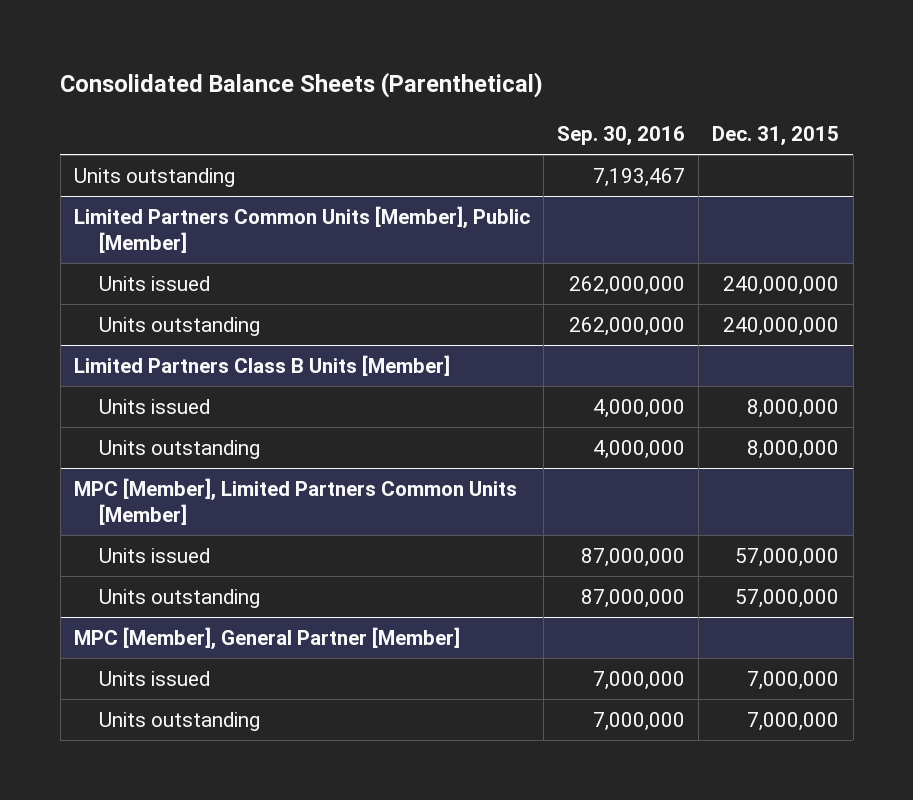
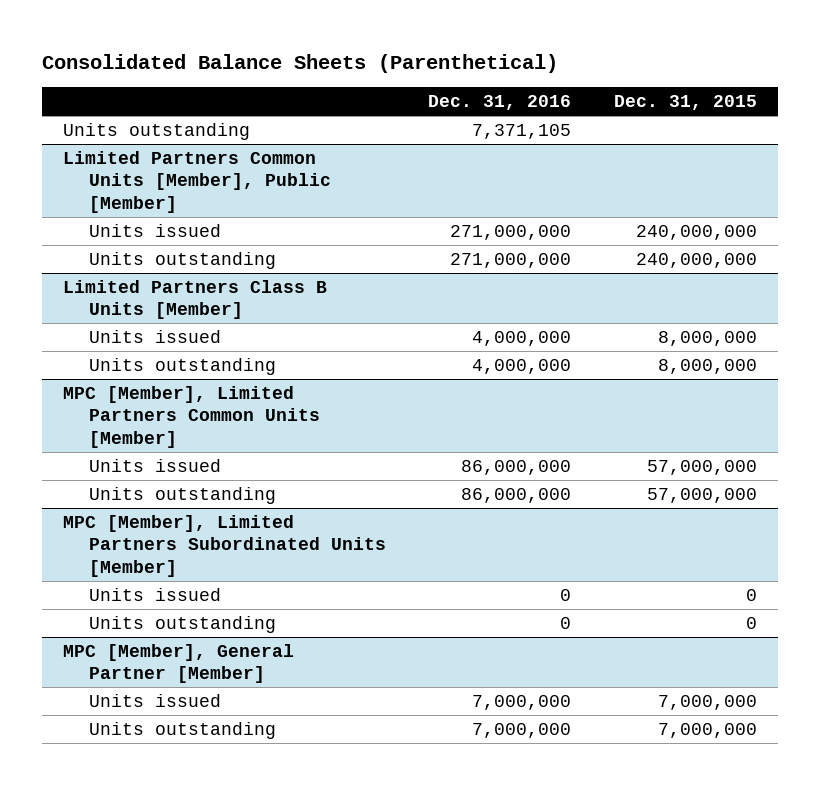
[557,125,686,146] Sep. 30, 2016 -> none
none -> [428,94,572,110] Dec. 31, 2016
none -> [62,514,386,577] MPC [Member], Limited Partners Subordinated Units [Member]
none -> [88,587,221,601] Units issued
none -> [88,615,276,633] Units outstanding

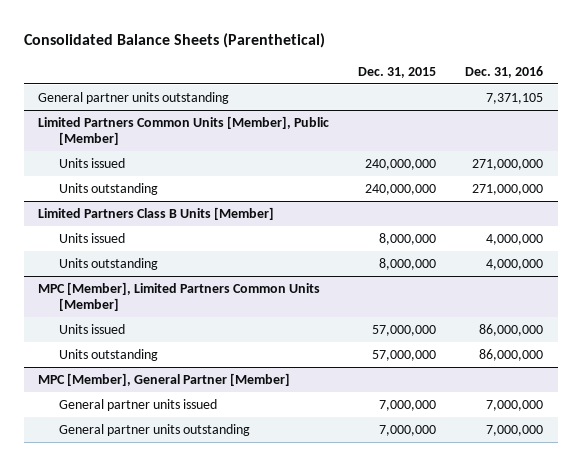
[62,122,250,140] Units outstanding -> [38,92,230,105] General partner units outstanding
[62,514,386,577] MPC [Member], Limited Partners Subordinated Units [Member] -> none
[88,587,221,601] Units issued -> none
[88,615,276,633] Units outstanding -> none
[88,693,221,707] Units issued -> [58,399,217,412] General partner units issued
[88,721,276,739] Units outstanding -> [58,424,250,437] General partner units outstanding

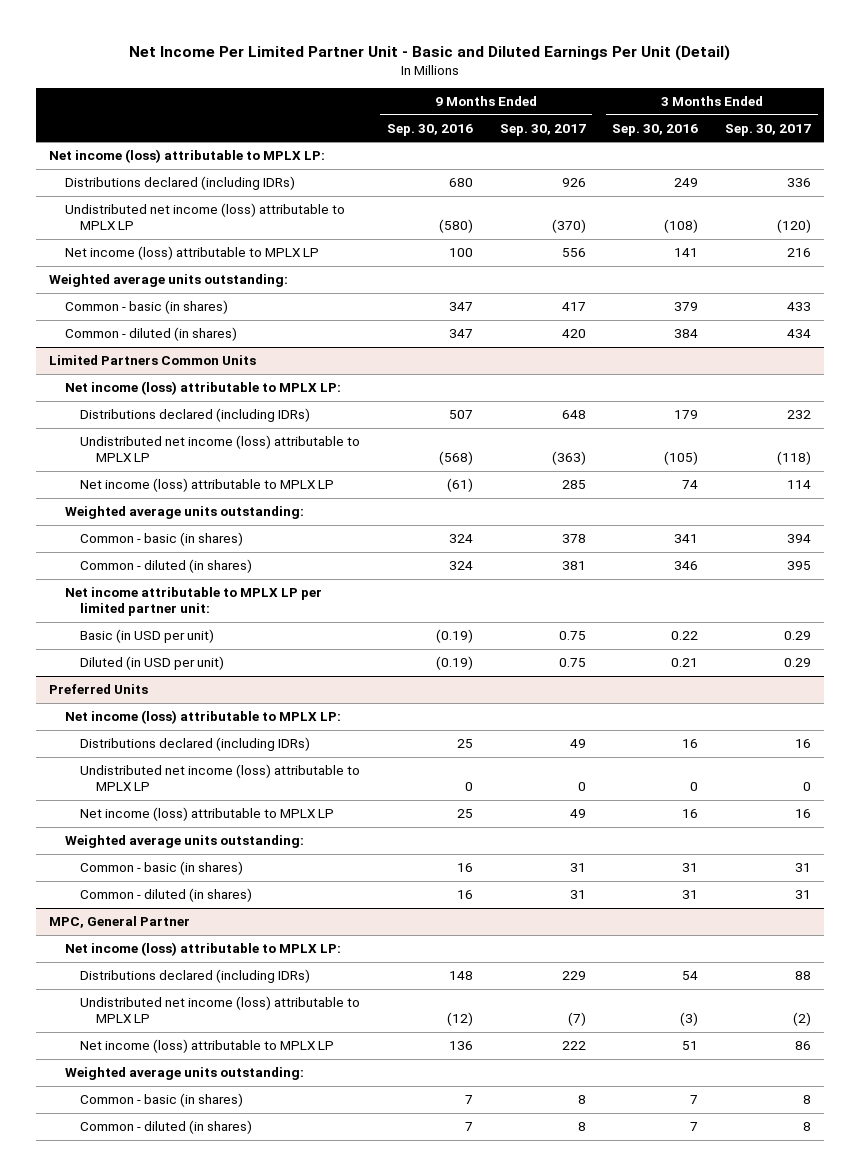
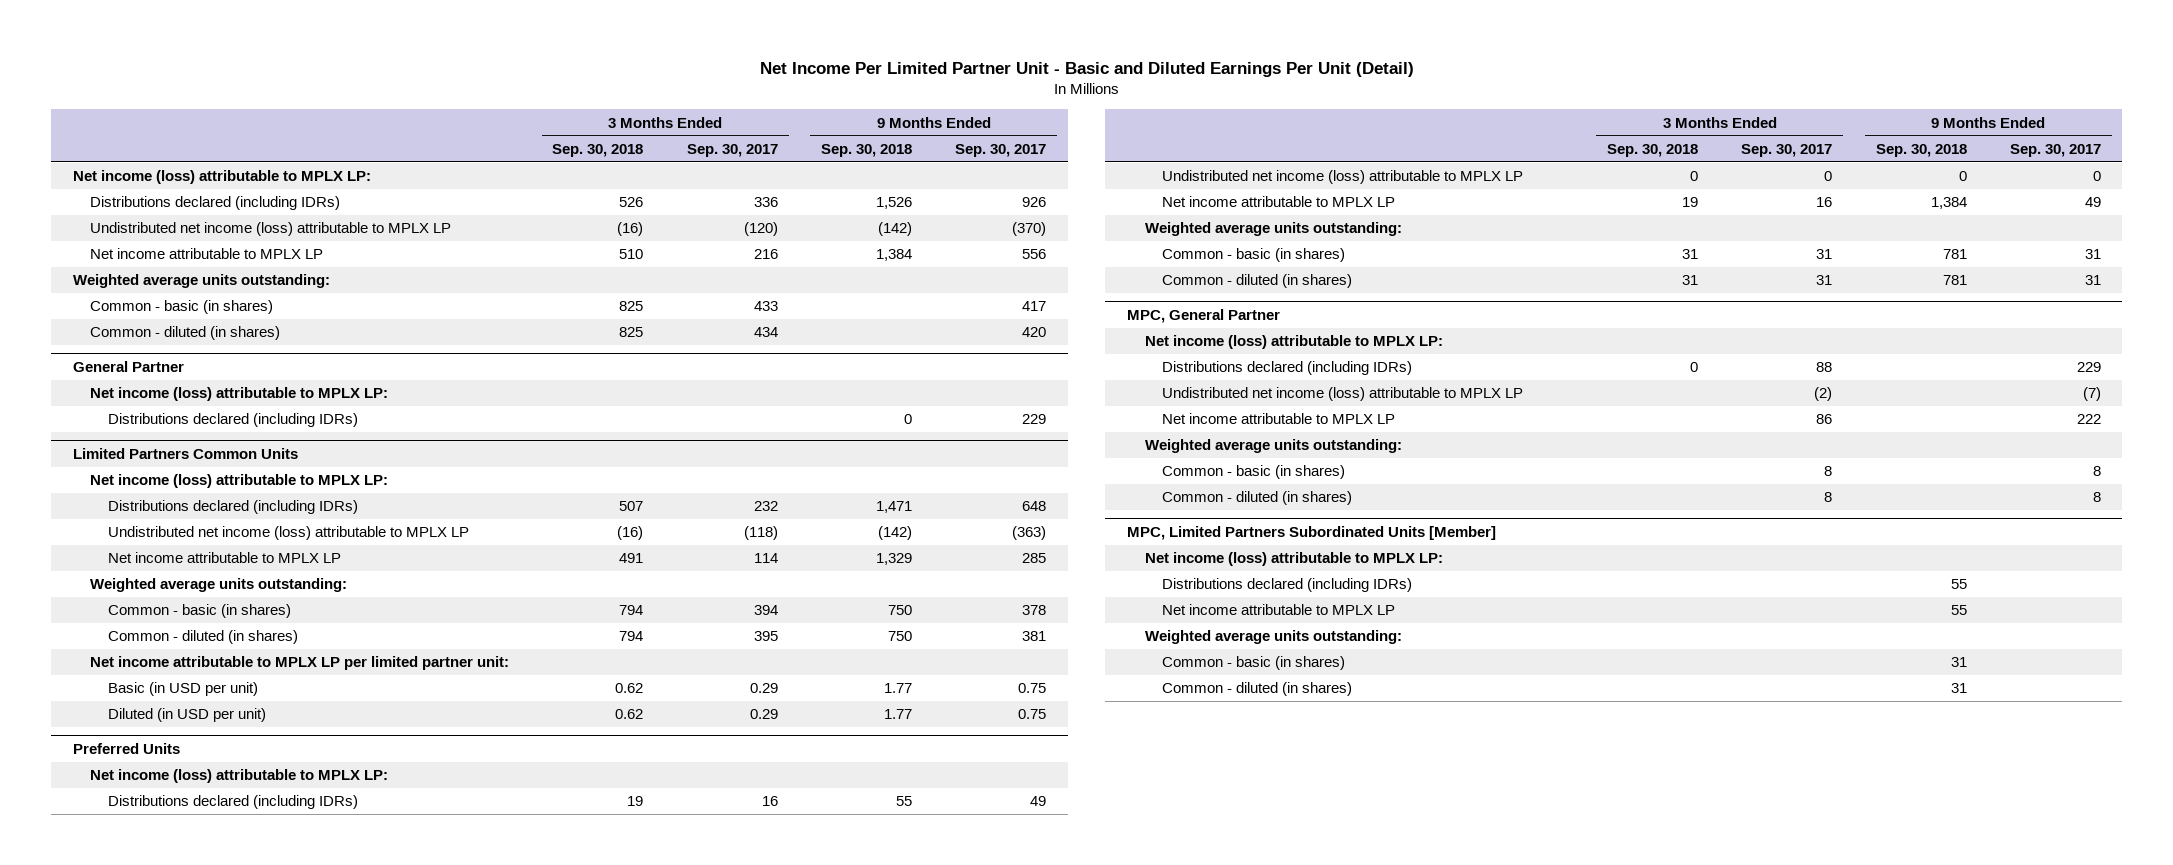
[386,123,473,136] Sep. 30, 2016 -> none
[612,123,699,136] Sep. 30, 2016 -> none
none -> [552,143,644,157] Sep. 30, 2018
none -> [821,143,913,157] Sep. 30, 2018
[64,246,319,261] Net income (loss) attributable to MPLX LP -> [90,248,324,260] Net income attributable to MPLX LP
none -> [72,361,184,373] General Partner
none -> [90,387,389,402] Net income (loss) attributable to MPLX LP:
none -> [107,413,358,428] Distributions declared (including IDRs)
[80,478,335,493] Net income (loss) attributable to MPLX LP -> [107,552,341,564] Net income attributable to MPLX LP
[80,807,335,822] Net income (loss) attributable to MPLX LP -> [1162,196,1396,208] Net income attributable to MPLX LP
[80,1039,335,1054] Net income (loss) attributable to MPLX LP -> [1162,413,1396,425] Net income attributable to MPLX LP
none -> [1127,526,1497,541] MPC, Limited Partners Subordinated Units [Member]
none -> [1144,552,1443,567] Net income (loss) attributable to MPLX LP:
none -> [1162,578,1413,593] Distributions declared (including IDRs)
none -> [1162,604,1396,616] Net income attributable to MPLX LP
none -> [1144,630,1402,645] Weighted average units outstanding:
none -> [1162,656,1346,671] Common - basic (in shares)
none -> [1162,682,1353,697] Common - diluted (in shares)

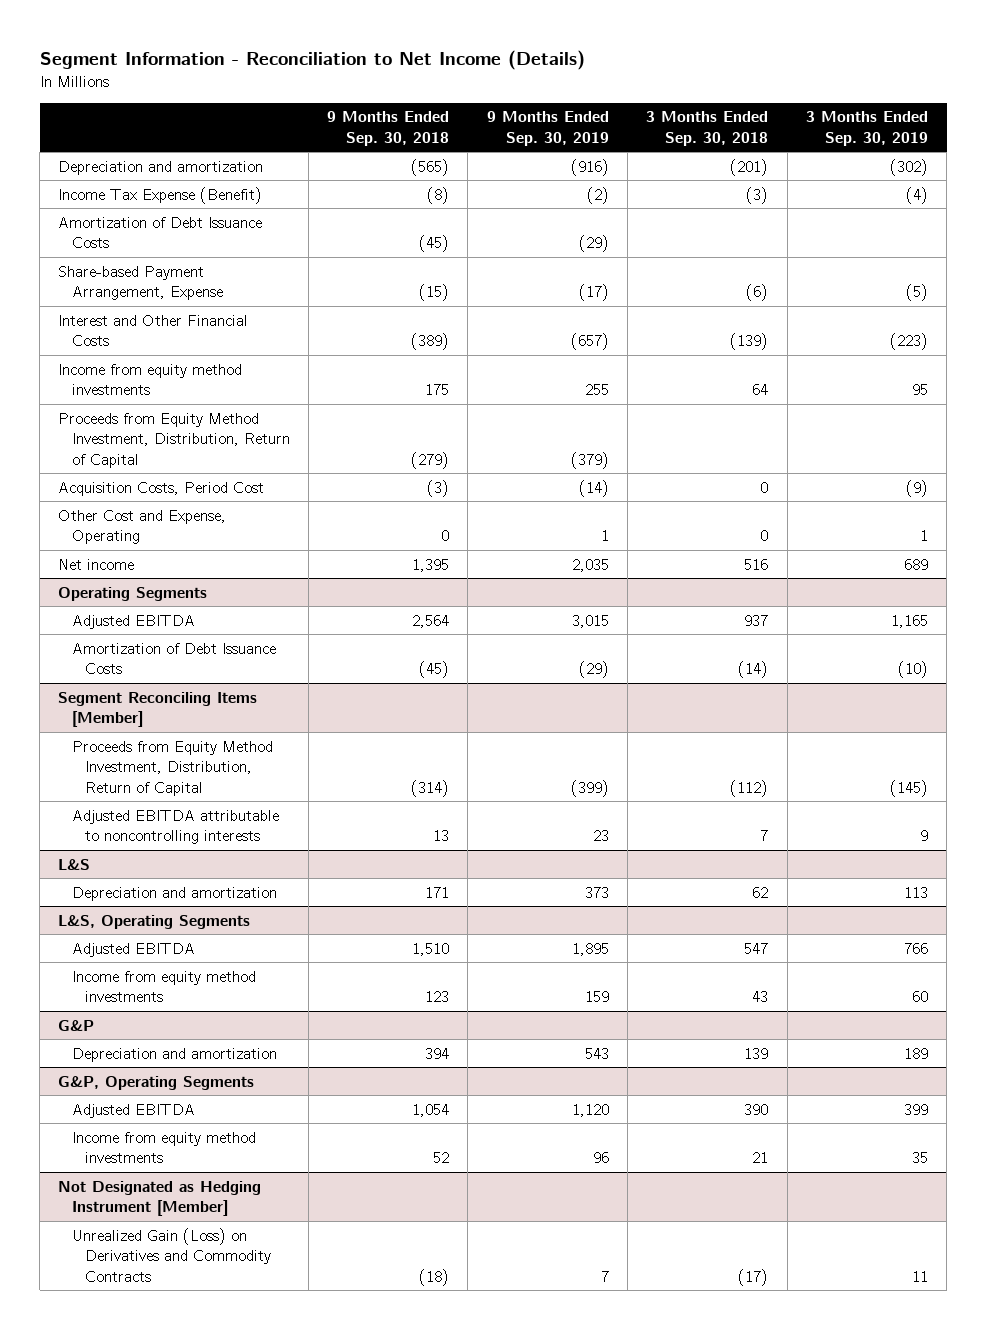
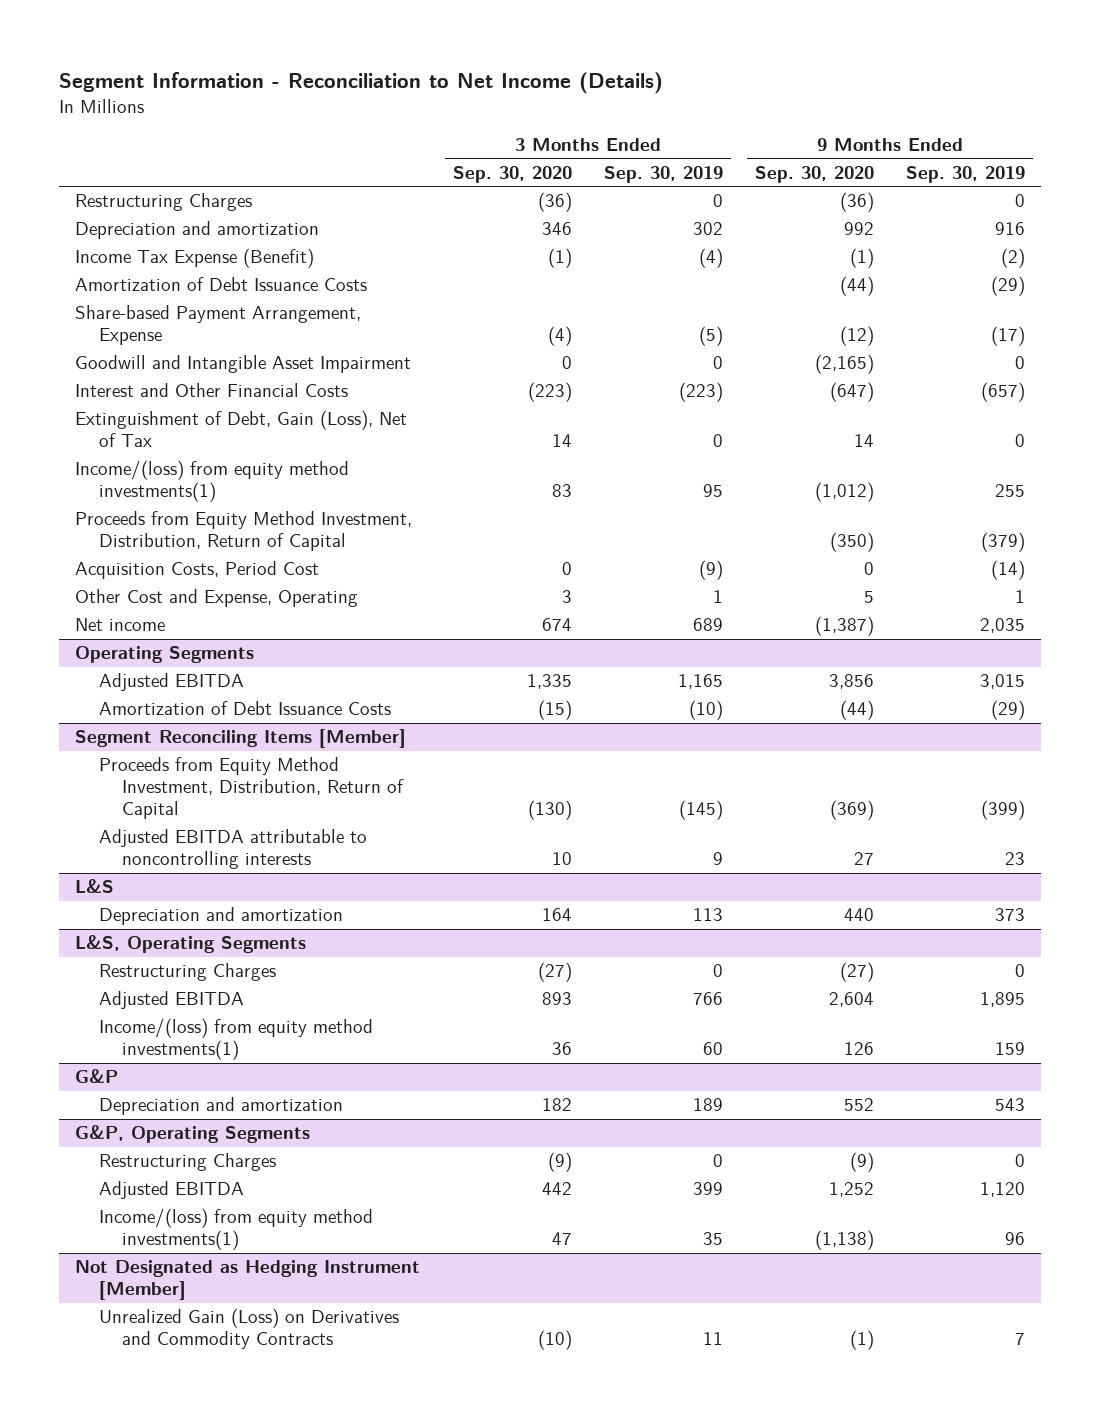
[327,111,450,147] 9 Months Ended Sep. 30, 2018 -> none
[646,111,769,147] 3 Months Ended Sep. 30, 2018 -> none
none -> [452,165,572,183] Sep. 30, 2020
none -> [755,165,875,183] Sep. 30, 2020
none -> [75,193,253,212] Restructuring Charges
[570,158,609,176] (916) -> [995,222,1026,236] 916
[889,158,928,176] (302) -> [692,222,723,236] 302
none -> [75,355,412,374] Goodwill and Intangible Asset Impairment
none -> [75,410,408,448] Extinguishment of Debt, Gain (Loss), Net of Tax
[58,363,243,396] Income from equity method investments -> [75,460,350,503] Income/(loss) from equity method investments(1)
none -> [98,963,276,982] Restructuring Charges
[71,970,256,1003] Income from equity method investments -> [98,1018,373,1061] Income/(loss) from equity method investments(1)
none -> [98,1153,276,1172] Restructuring Charges
[71,1131,256,1164] Income from equity method investments -> [98,1208,373,1251] Income/(loss) from equity method investments(1)

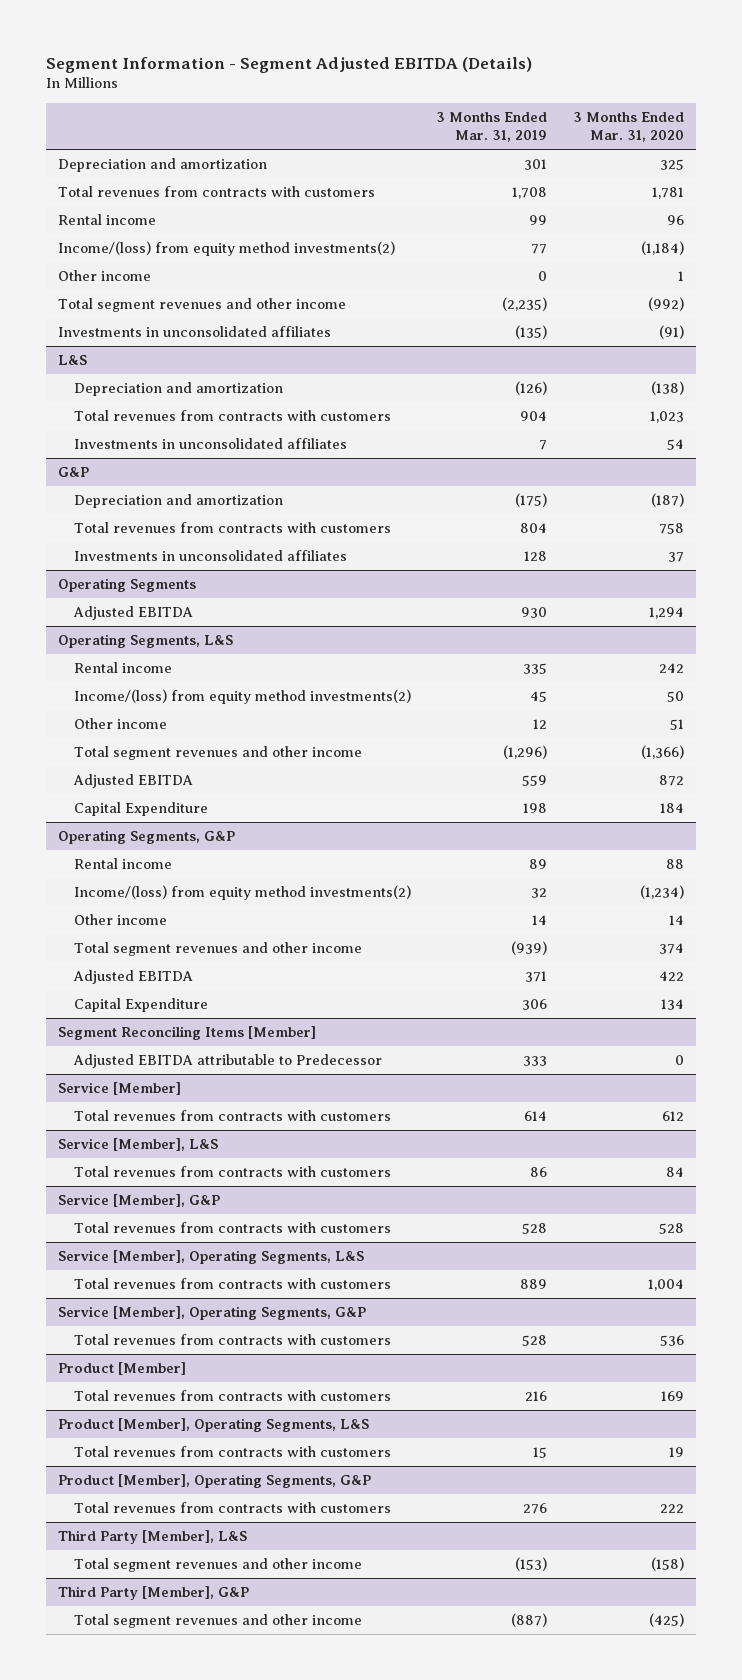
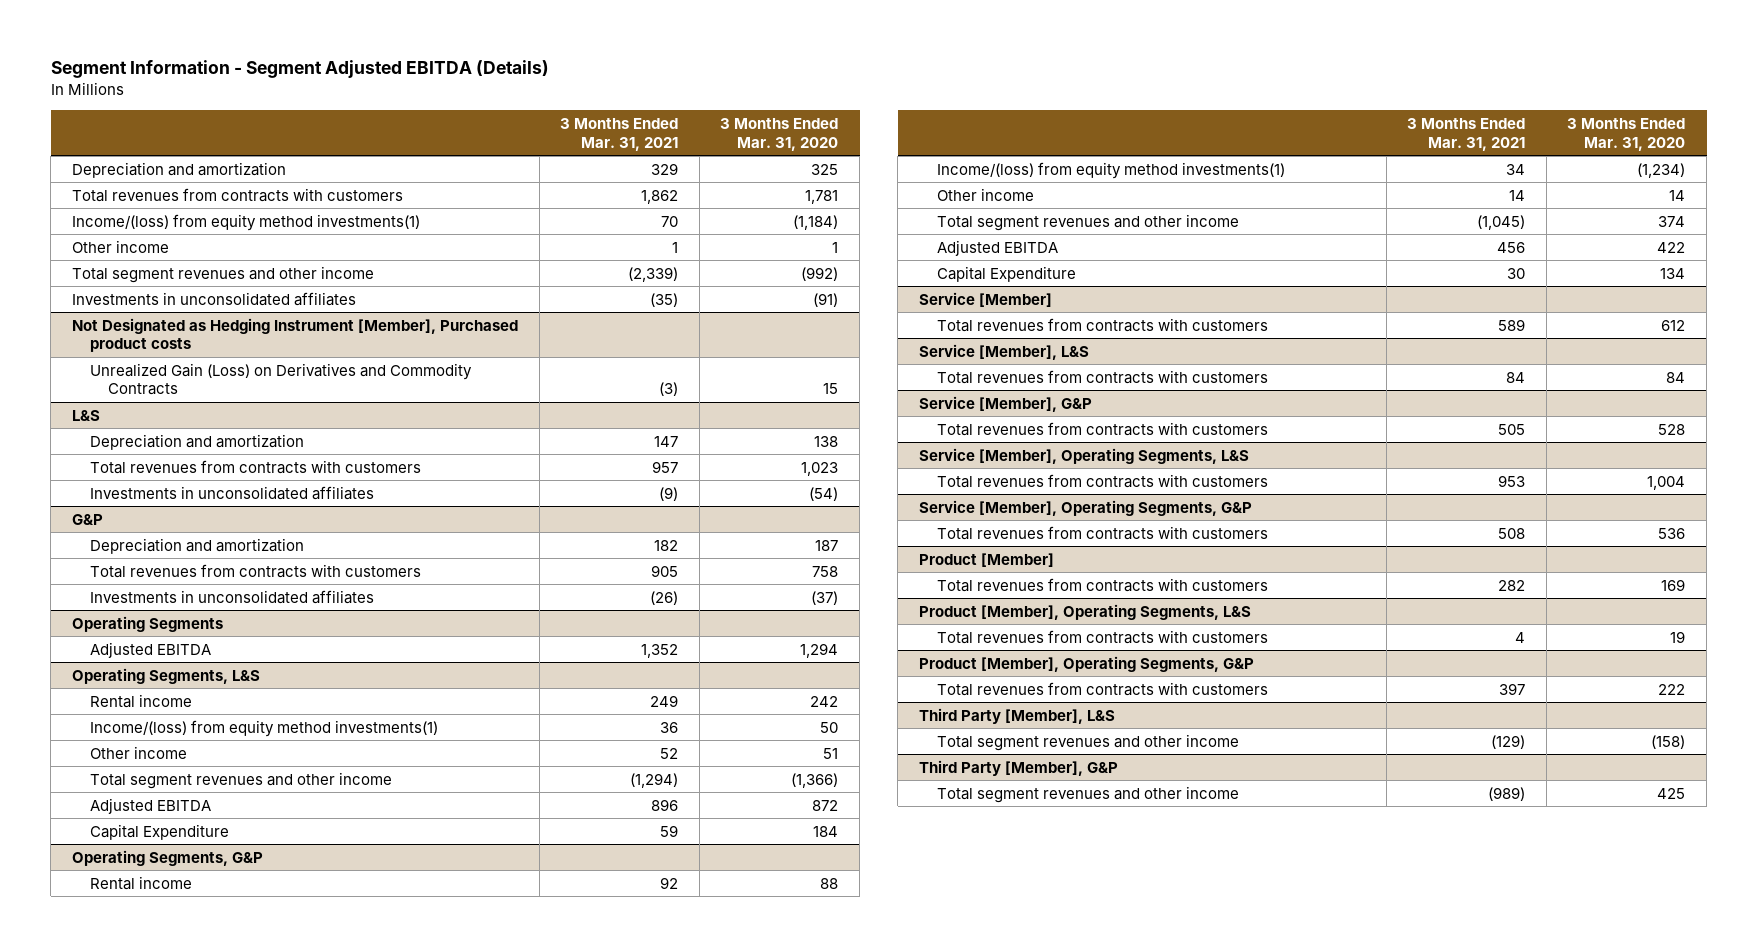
[436,111,548,143] 3 Months Ended Mar. 31, 2019 -> none
none -> [560,117,679,151] 3 Months Ended Mar. 31, 2021
[58,213,157,225] Rental income -> none
[58,240,396,256] Income/(loss) from equity method investments(2) -> [71,213,420,231] Income/(loss) from equity method investments(1)
none -> [71,317,518,353] Not Designated as Hedging Instrument [Member], Purchased product costs
none -> [89,362,472,396] Unrealized Gain (Loss) on Derivatives and Commodity Contracts
[650,380,684,395] (138) -> [814,435,839,447] 138
[666,438,684,450] 54 -> [809,486,839,501] (54)
[650,492,684,507] (187) -> [815,539,839,551] 187
[667,551,684,562] 37 -> [811,590,839,605] (37)
[74,688,412,704] Income/(loss) from equity method investments(2) -> [89,719,438,737] Income/(loss) from equity method investments(1)
[74,884,412,900] Income/(loss) from equity method investments(2) -> [936,161,1285,179] Income/(loss) from equity method investments(1)
[58,1025,317,1040] Segment Reconciling Items [Member] -> none
[73,1053,383,1068] Adjusted EBITDA attributable to Predecessor -> none
[648,1612,684,1627] (425) -> [1657,787,1686,799] 425

